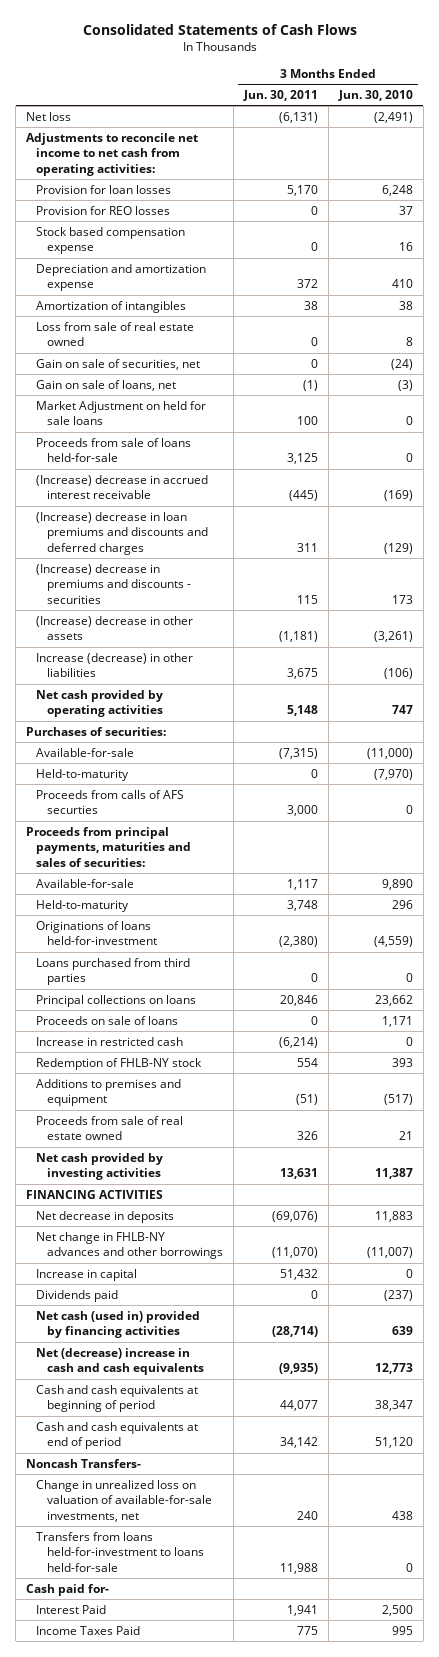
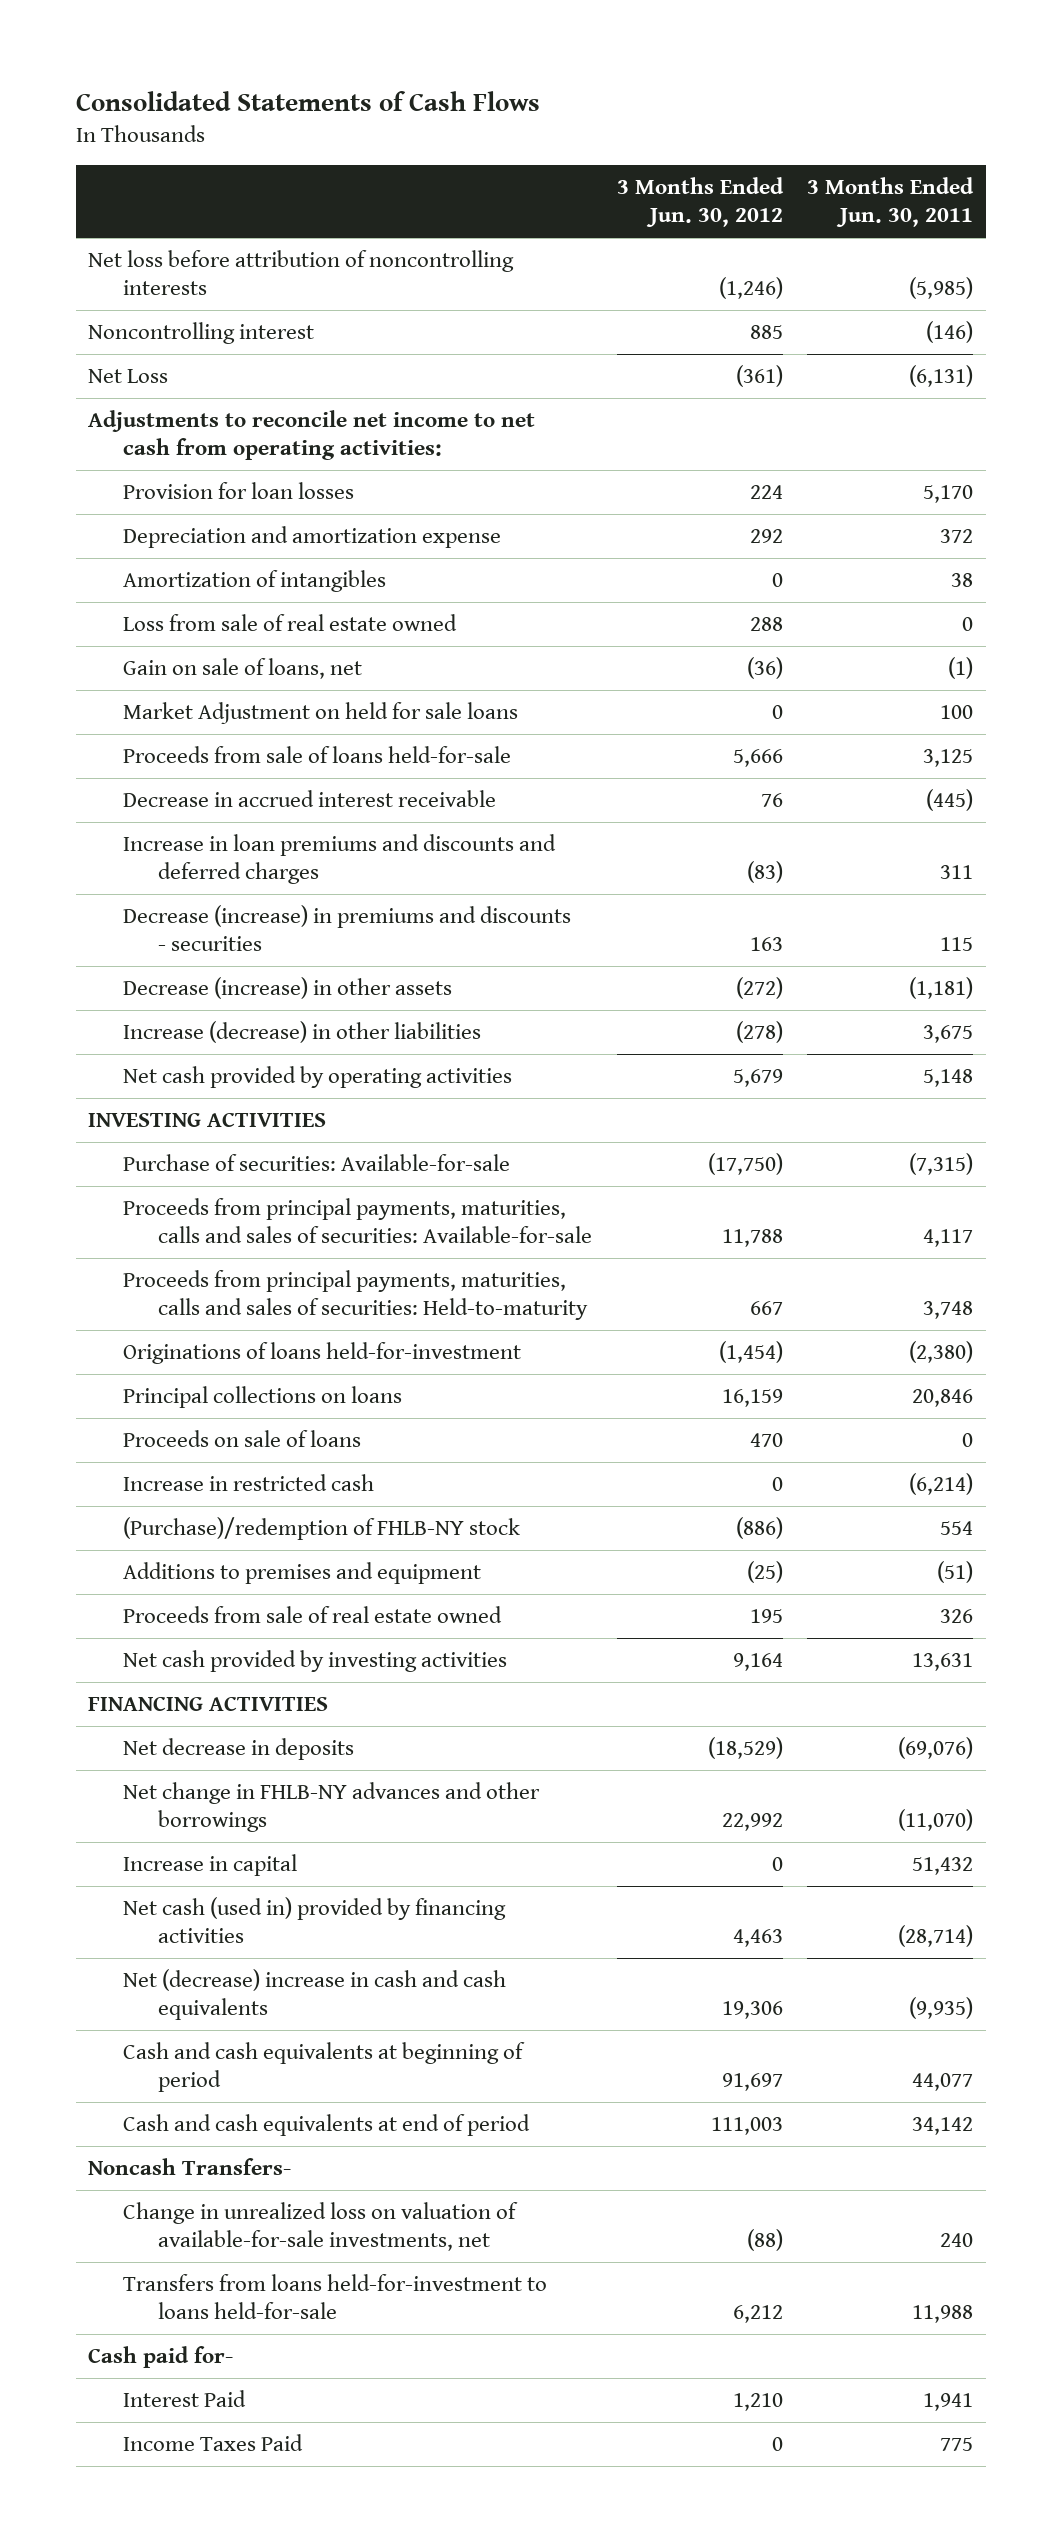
[337,90,413,102] Jun. 30, 2010 -> none
none -> [616,177,784,228] 3 Months Ended Jun. 30, 2012
[26,111,72,121] Net loss -> [88,250,515,296] Net loss before attribution of noncontrolling interests
[278,111,318,123] (6,131) -> [909,277,974,300] (5,985)
none -> [88,322,315,345] Noncontrolling interest
none -> [88,369,169,384] Net Loss
[36,205,171,215] Provision for REO losses -> none
[36,226,186,255] Stock based compensation expense -> none
[36,358,201,370] Gain on sale of securities, net -> none
[36,474,209,500] (Increase) decrease in accrued interest receivable -> [122,790,496,808] Decrease in accrued interest receivable
[36,511,208,556] (Increase) decrease in loan premiums and discounts and deferred charges -> [122,834,556,885] Increase in loan premiums and discounts and deferred charges
[36,563,191,605] (Increase) decrease in premiums and discounts - securities -> [122,905,571,952] Decrease (increase) in premiums and discounts - securities
[36,615,194,641] (Increase) decrease in other assets -> [122,977,452,1000] Decrease (increase) in other assets
[26,726,167,736] Purchases of securities: -> none
[36,768,130,781] Held-to-maturity -> none
[36,789,185,815] Proceeds from calls of AFS securties -> none
[26,826,192,868] Proceeds from principal payments, maturities and sales of securities: -> none
none -> [88,1112,327,1128] INVESTING ACTIVITIES
[36,747,135,757] Available-for-sale -> [122,1154,510,1172] Purchase of securities: Available-for-sale
[36,878,135,888] Available-for-sale -> [122,1198,592,1244] Proceeds from principal payments, maturities, calls and sales of securities: Available-for-sale
[286,878,318,890] 1,117 -> [923,1229,974,1248] 4,117
[36,899,130,912] Held-to-maturity -> [122,1270,588,1321] Proceeds from principal payments, maturities, calls and sales of securities: Held-to-maturity
[36,957,191,986] Loans purchased from third parties -> none
[36,1057,203,1070] Redemption of FHLB-NY stock -> [122,1517,520,1541] (Purchase)/redemption of FHLB-NY stock
[36,1289,119,1302] Dividends paid -> none

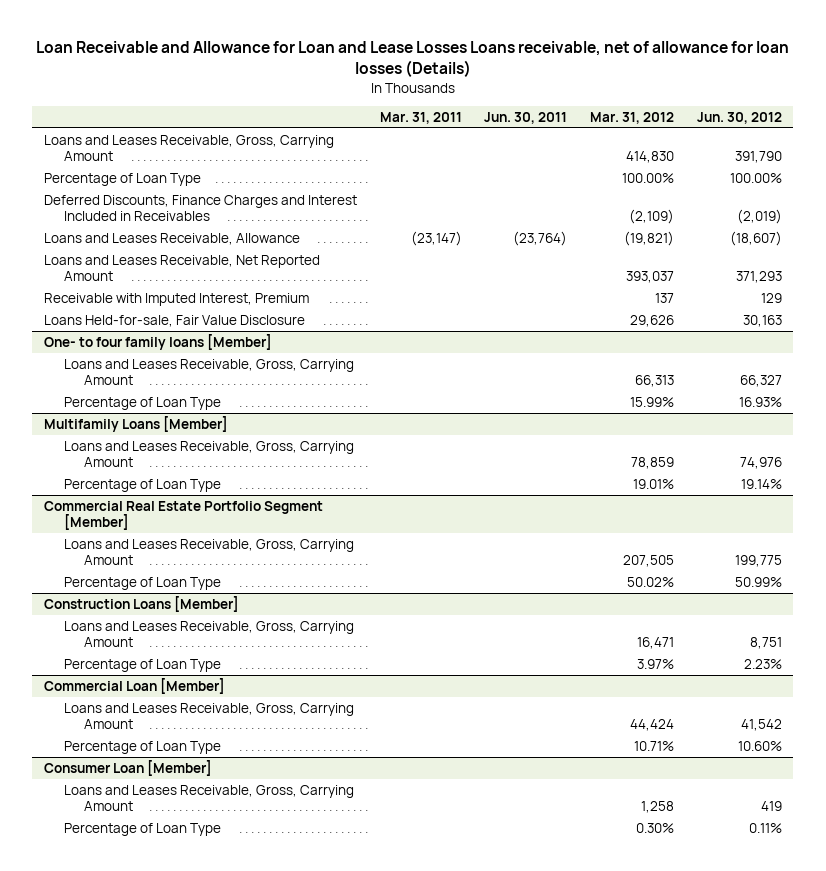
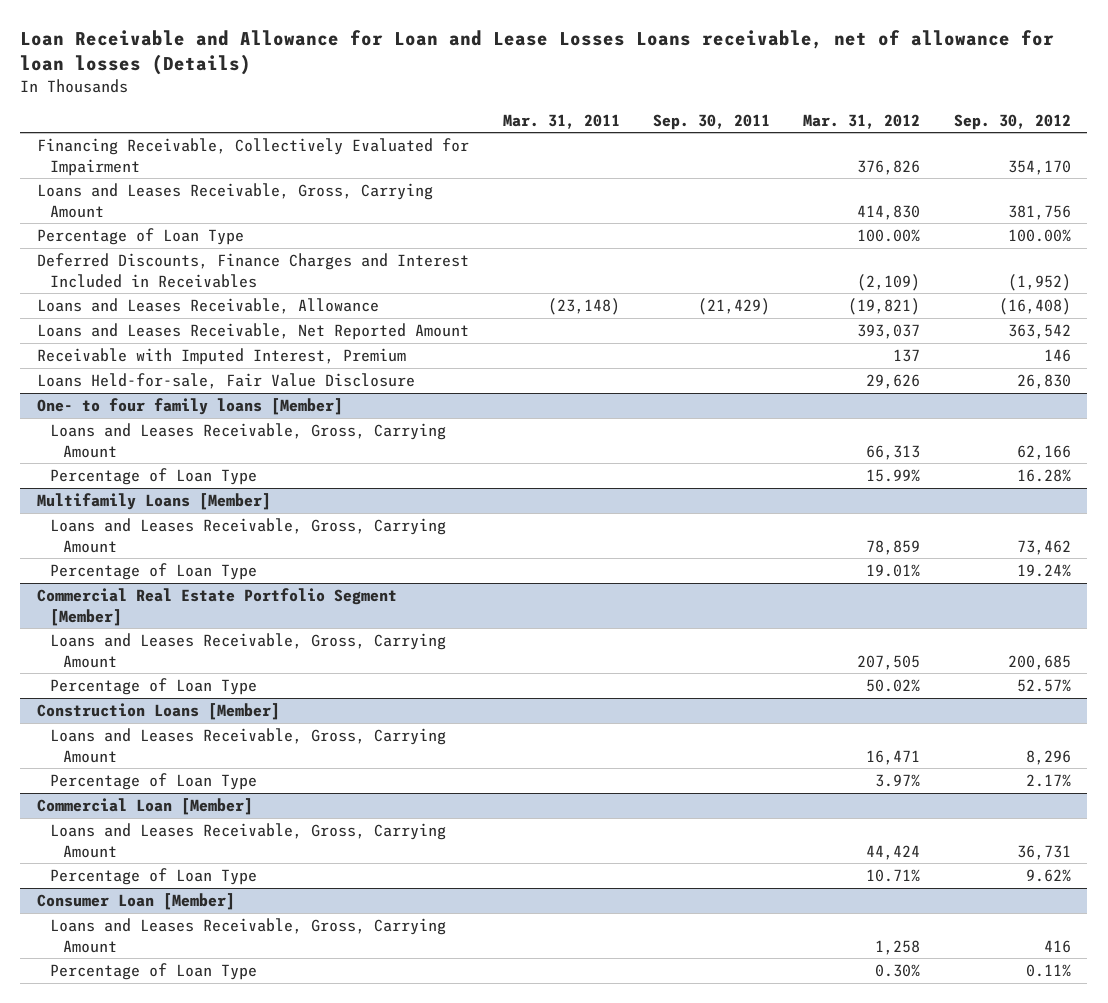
[484,111,568,124] Jun. 30, 2011 -> none
[696,111,782,124] Jun. 30, 2012 -> none
none -> [652,113,770,130] Sep. 30, 2011
none -> [953,113,1071,130] Sep. 30, 2012
none -> [37,138,470,176] Financing Receivable, Collectively Evaluated for Impairment
[410,230,462,246] (23,147) -> [547,298,620,316] (23,148)

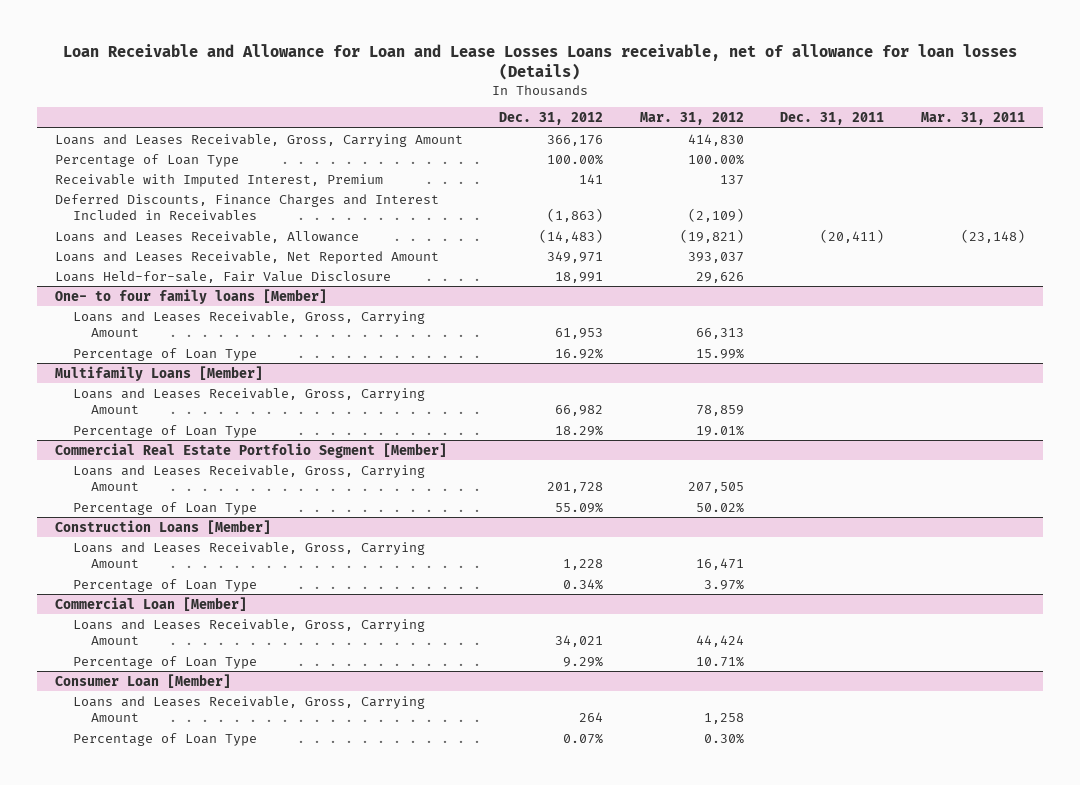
[652,113,770,130] Sep. 30, 2011 -> none
[953,113,1071,130] Sep. 30, 2012 -> none
none -> [499,112,604,126] Dec. 31, 2012
none -> [780,112,885,126] Dec. 31, 2011
[37,138,470,176] Financing Receivable, Collectively Evaluated for Impairment -> none
[37,348,407,366] Receivable with Imputed Interest, Premium -> [55,173,384,187] Receivable with Imputed Interest, Premium

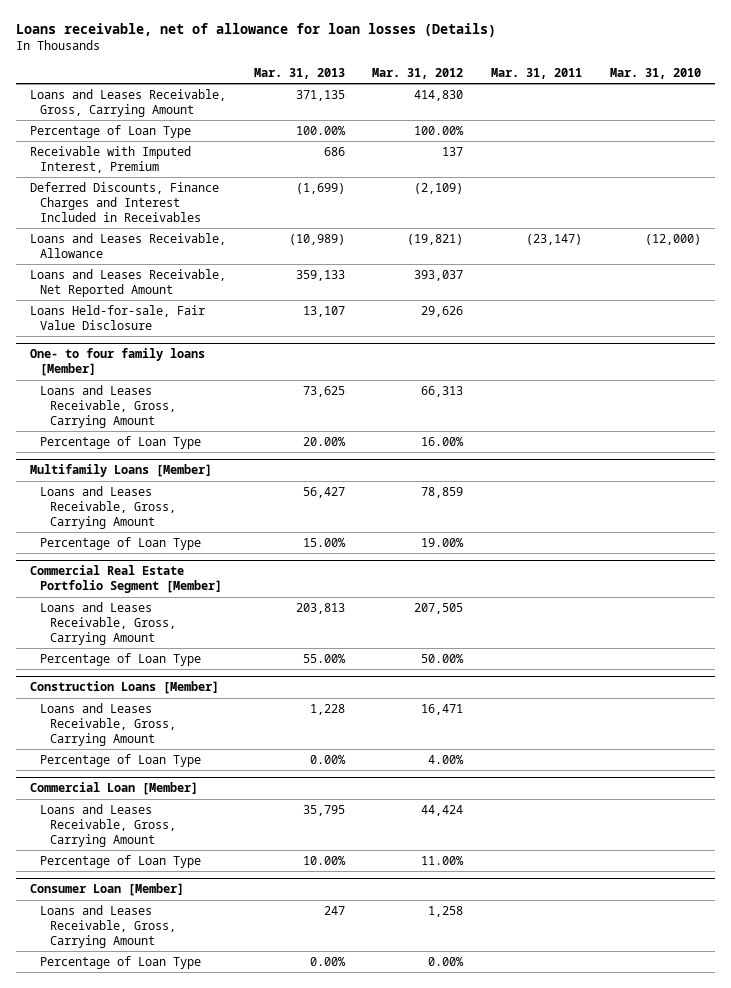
[62,43,1017,81] Loan Receivable and Allowance for Loan and Lease Losses Loans receivable, net of allowance for loan losses (Details) -> [15,22,496,37] Loans receivable, net of allowance for loan losses (Details)
[499,112,604,126] Dec. 31, 2012 -> none
[780,112,885,126] Dec. 31, 2011 -> none
none -> [253,67,345,79] Mar. 31, 2013
none -> [610,67,702,79] Mar. 31, 2010
[960,228,1025,243] (23,148) -> [526,233,583,245] (23,147)
[695,347,744,359] 15.99% -> [421,436,465,446] 16.00%
[695,424,744,436] 19.01% -> [421,537,465,547] 19.00%
[695,501,744,513] 50.02% -> [421,653,465,663] 50.00%
[703,578,744,590] 3.97% -> [428,754,465,764] 4.00%
[695,655,744,667] 10.71% -> [421,855,465,865] 11.00%
[703,732,744,744] 0.30% -> [428,956,465,966] 0.00%

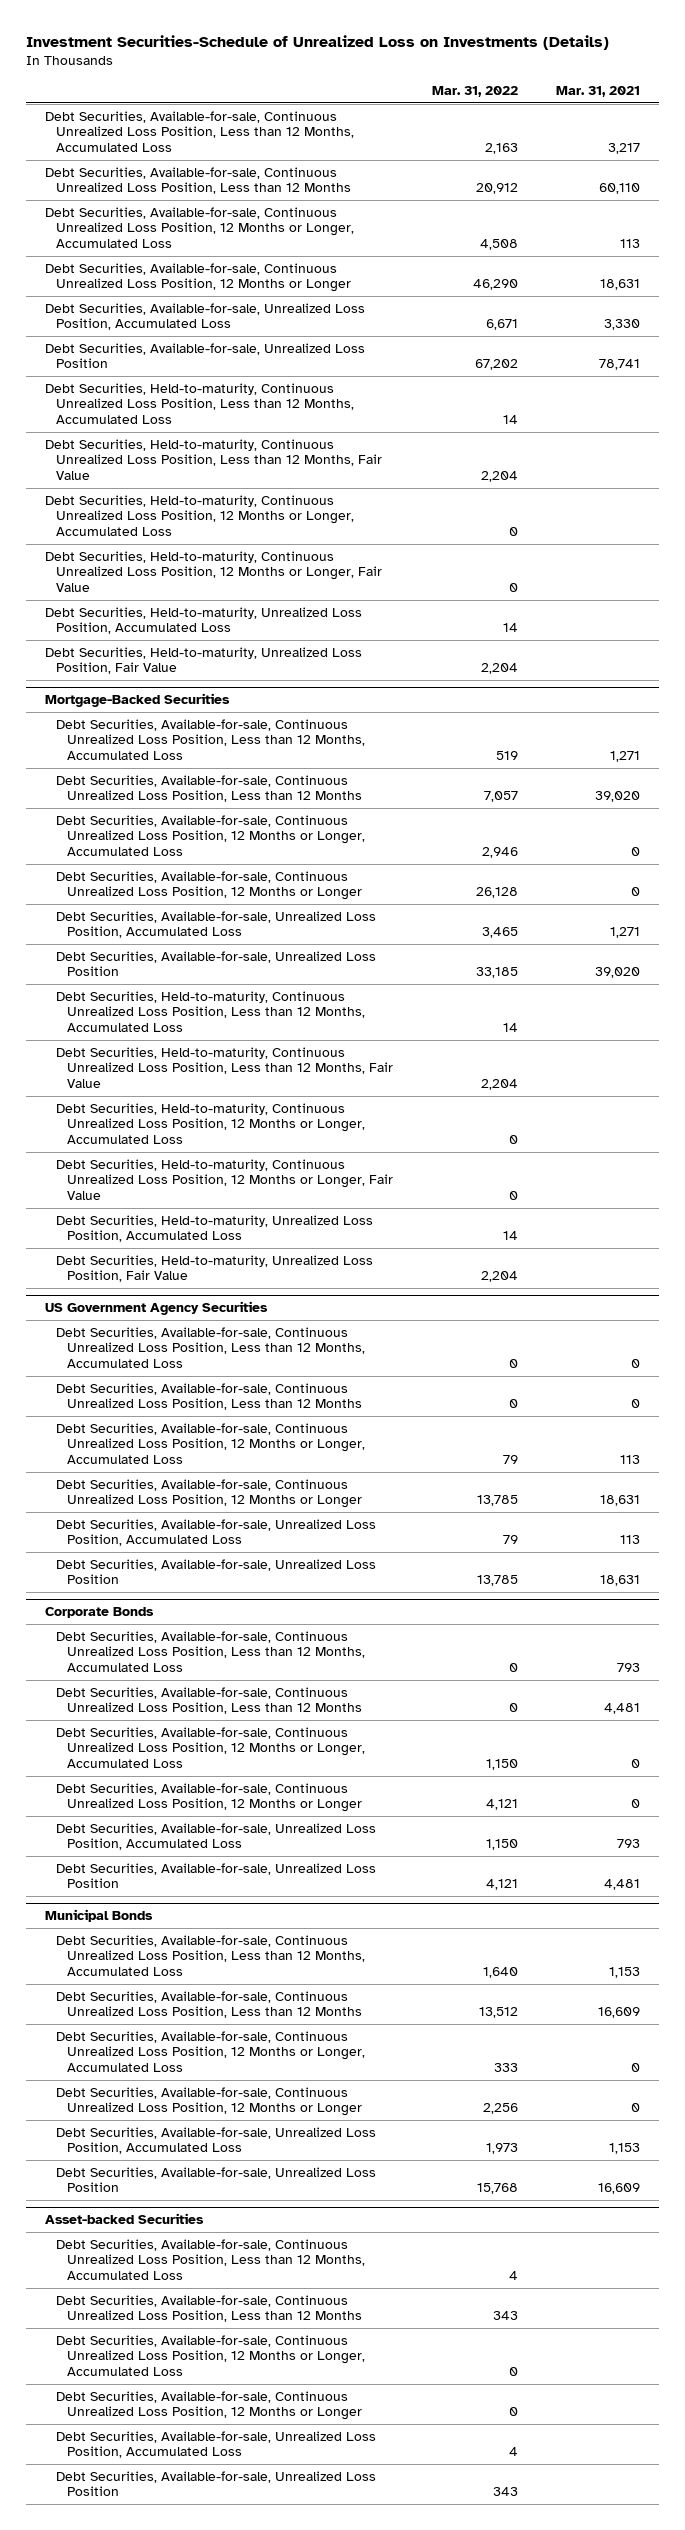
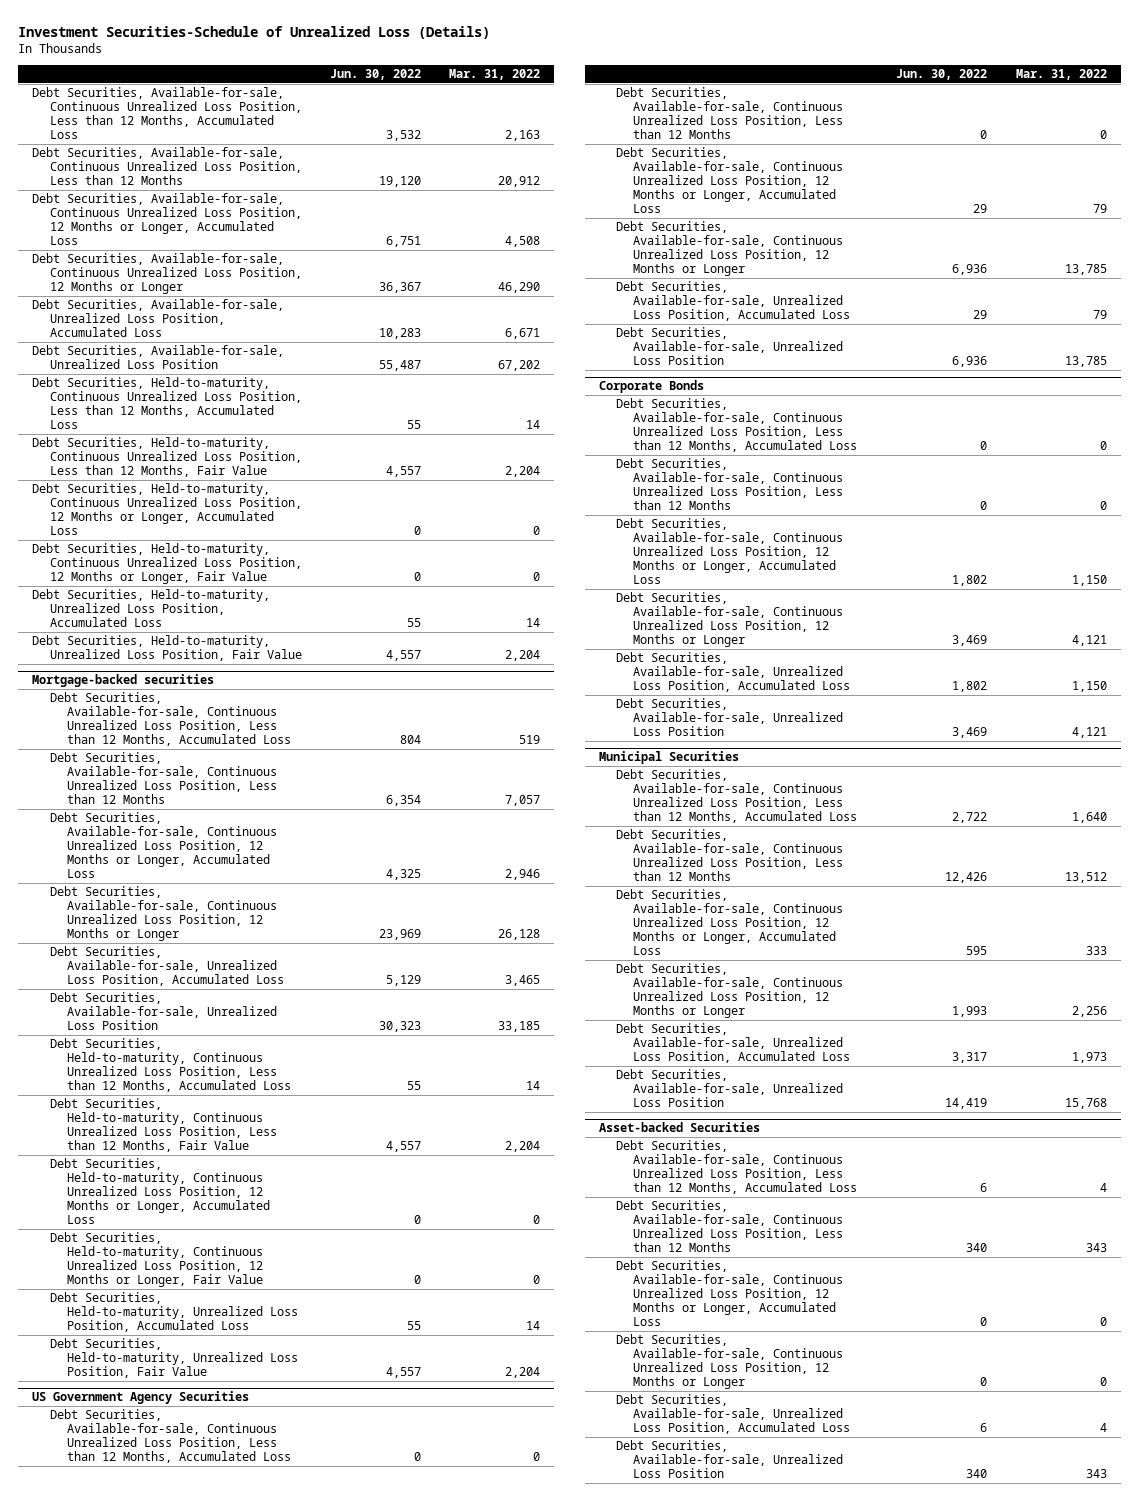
[25,34,609,50] Investment Securities-Schedule of Unrealized Loss on Investments (Details) -> [18,25,491,39] Investment Securities-Schedule of Unrealized Loss (Details)
[556,86,641,98] Mar. 31, 2021 -> none
none -> [329,69,421,81] Jun. 30, 2022
[44,693,230,708] Mortgage-Backed Securities -> [32,674,215,688] Mortgage-backed securities
[44,1909,153,1923] Municipal Bonds -> [598,751,739,765] Municipal Securities

